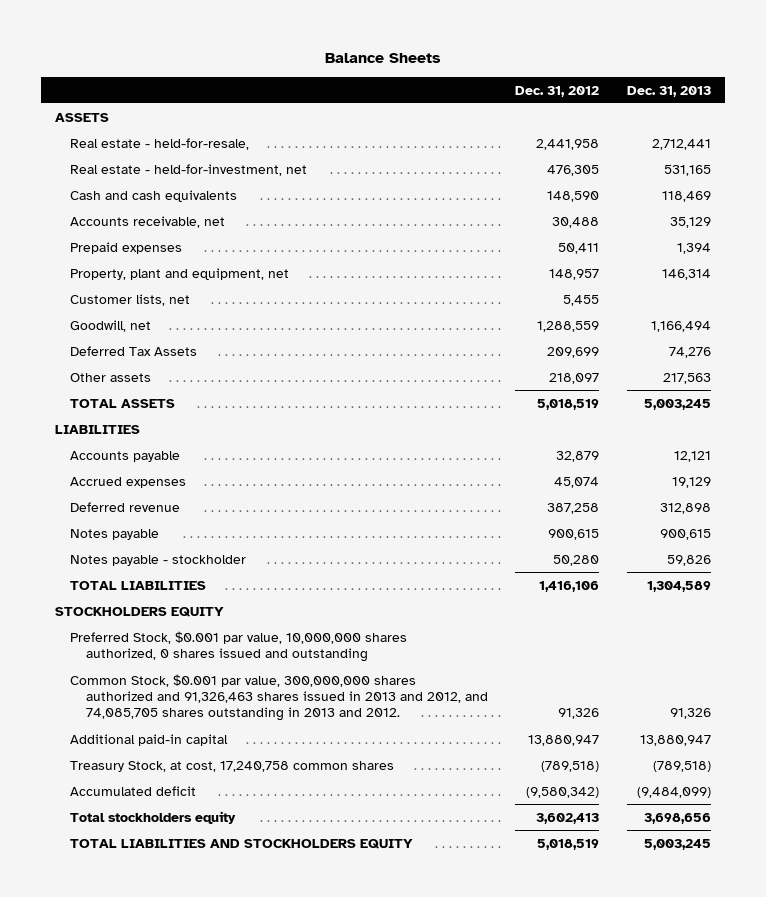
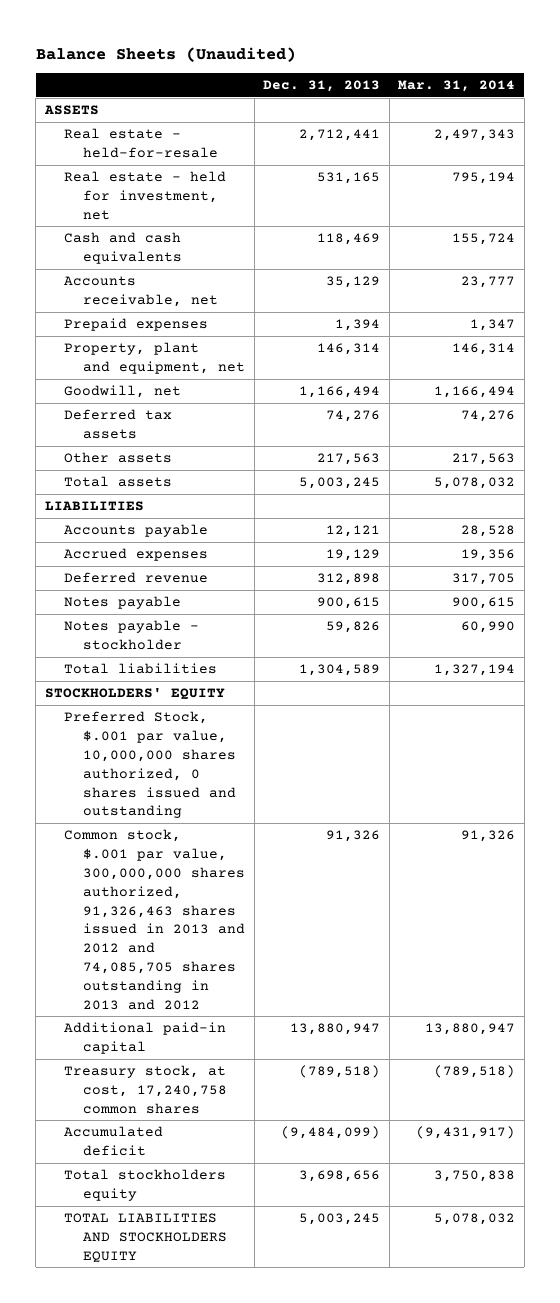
[325,52,442,63] Balance Sheets -> [35,46,296,62] Balance Sheets (Unaudited)
[515,85,600,97] Dec. 31, 2012 -> none
none -> [398,80,516,93] Mar. 31, 2014
[70,137,250,150] Real estate - held-for-resale, -> [64,128,219,158] Real estate - held-for-resale
[70,163,308,176] Real estate - held-for-investment, net -> [64,171,227,220] Real estate - held for investment, net
[70,293,191,306] Customer lists, net -> none
[70,345,198,356] Deferred Tax Assets -> [64,409,173,439] Deferred tax assets
[70,398,176,408] TOTAL ASSETS -> [64,476,173,488] Total assets
[70,580,207,590] TOTAL LIABILITIES -> [64,663,218,675] Total liabilities
[55,606,225,617] STOCKHOLDERS EQUITY -> [44,688,225,701] STOCKHOLDERS' EQUITY
[70,630,408,663] Preferred Stock, $0.001 par value, 10,000,000 shares authorized, 0 shares issued and outstanding -> [64,711,237,819] Preferred Stock, $.001 par value, 10,000,000 shares authorized, 0 shares issued and outstanding
[70,673,488,722] Common Stock, $0.001 par value, 300,000,000 shares authorized and 91,326,463 shares issued in 2013 and 2012, and 74,085,705 shares outstanding in 2013 and 2012. -> [64,829,246,1010] Common stock, $.001 par value, 300,000,000 shares authorized, 91,326,463 shares issued in 2013 and 2012 and 74,085,705 shares outstanding in 2013 and 2012
[70,760,395,772] Treasury Stock, at cost, 17,240,758 common shares -> [64,1065,228,1114] Treasury stock, at cost, 17,240,758 common shares

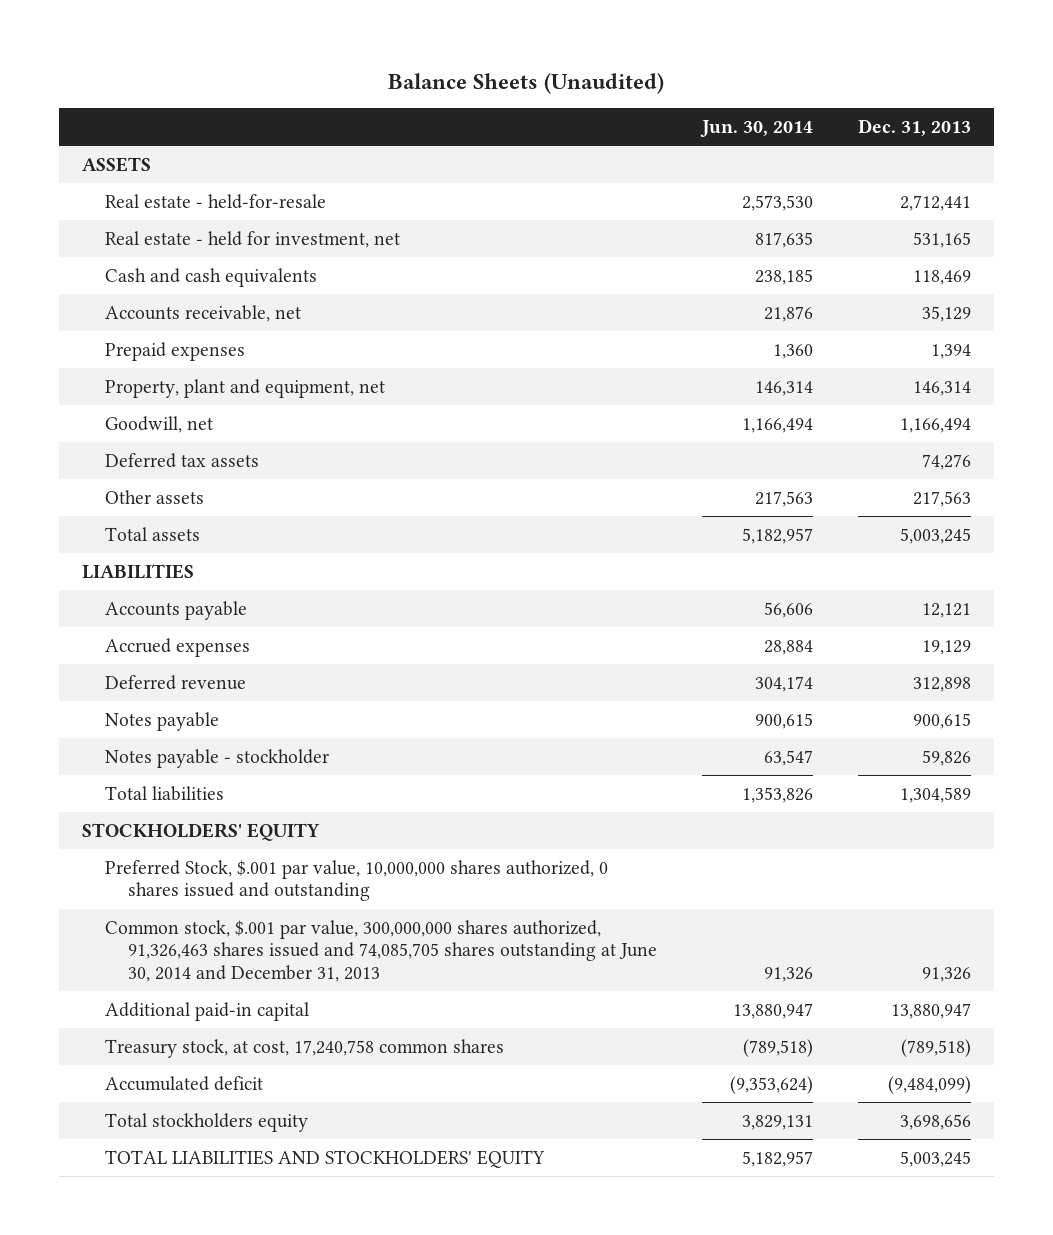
[398,80,516,93] Mar. 31, 2014 -> none
none -> [699,120,813,138] Jun. 30, 2014
[64,829,246,1010] Common stock, $.001 par value, 300,000,000 shares authorized, 91,326,463 shares issued in 2013 and 2012 and 74,085,705 shares outstanding in 2013 and 2012 -> [104,919,657,983] Common stock, $.001 par value, 300,000,000 shares authorized, 91,326,463 shares issued and 74,085,705 shares outstanding at June 30, 2014 and December 31, 2013
[64,1213,228,1262] TOTAL LIABILITIES AND STOCKHOLDERS EQUITY -> [104,1149,545,1168] TOTAL LIABILITIES AND STOCKHOLDERS' EQUITY

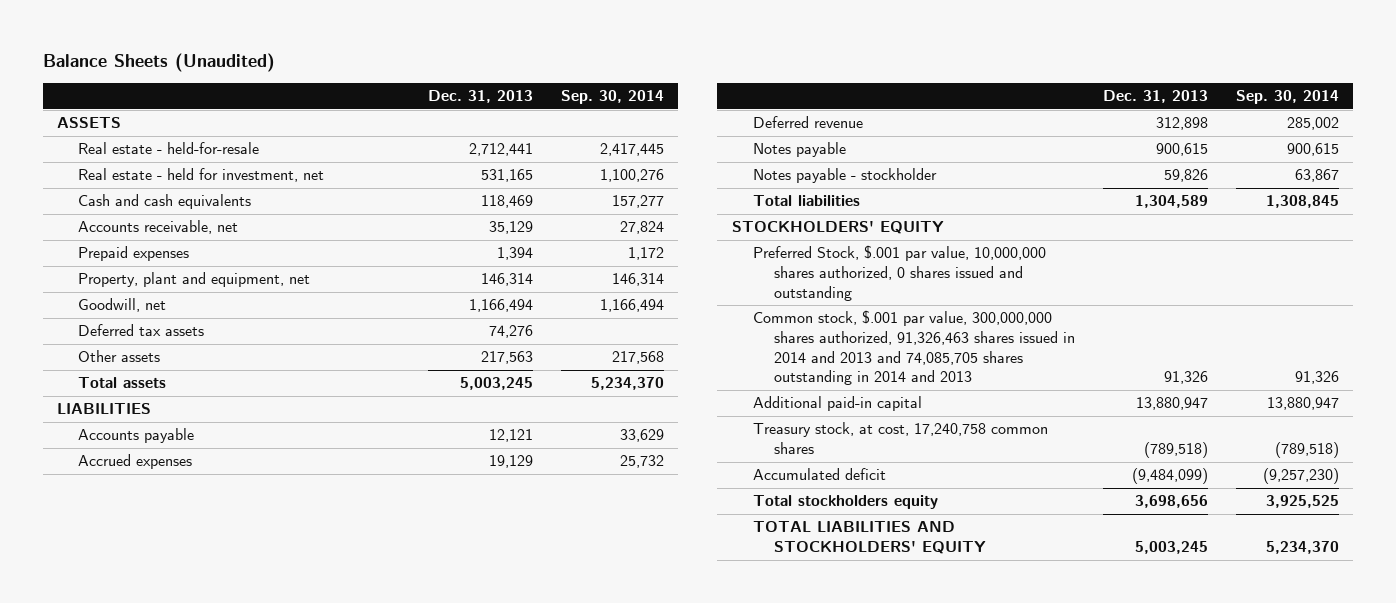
[699,120,813,138] Jun. 30, 2014 -> none
none -> [561,90,665,105] Sep. 30, 2014
[104,919,657,983] Common stock, $.001 par value, 300,000,000 shares authorized, 91,326,463 shares issued and 74,085,705 shares outstanding at June 30, 2014 and December 31, 2013 -> [752,310,1075,386] Common stock, $.001 par value, 300,000,000 shares authorized, 91,326,463 shares issued in 2014 and 2013 and 74,085,705 shares outstanding in 2014 and 2013

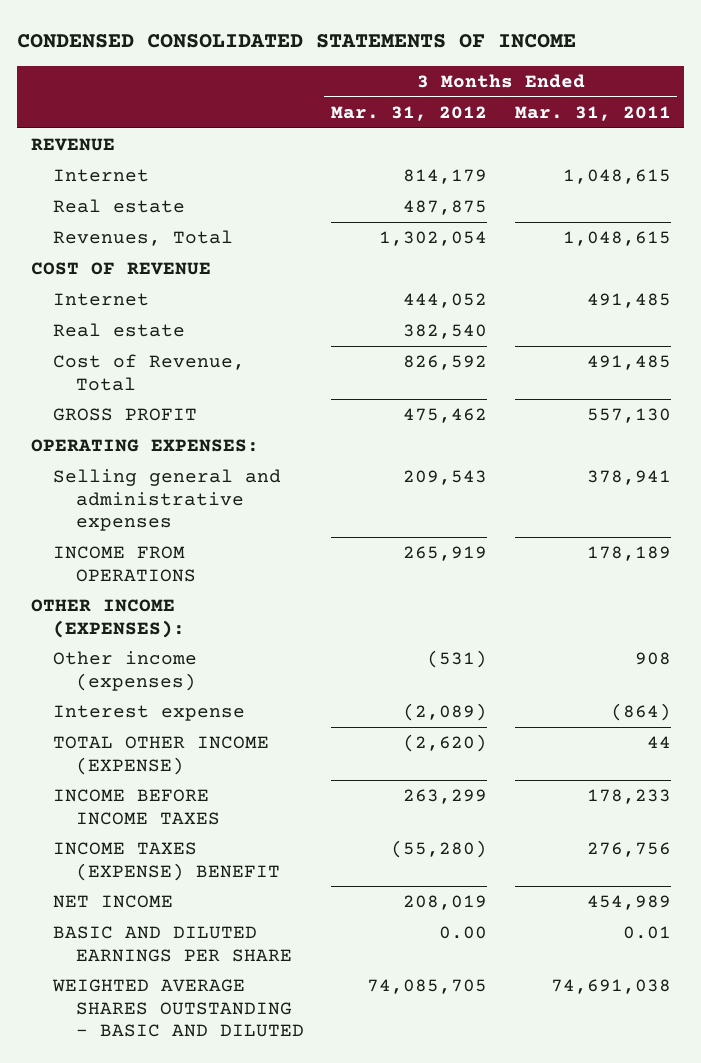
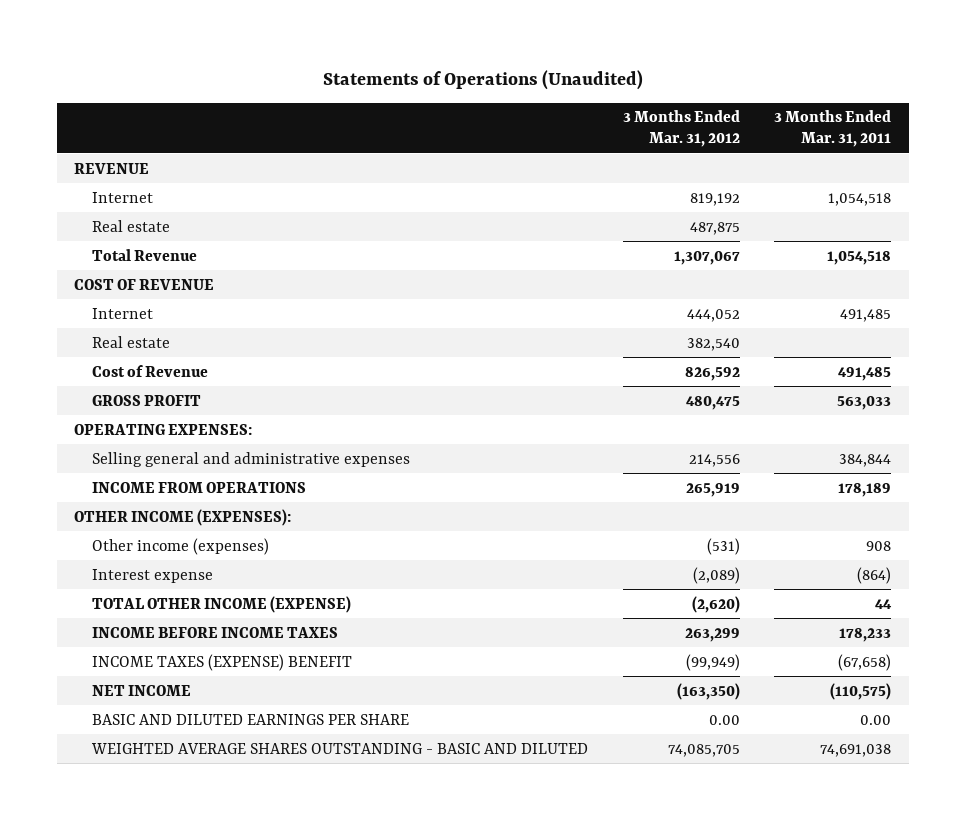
[16,33,576,48] CONDENSED CONSOLIDATED STATEMENTS OF INCOME -> [322,69,643,90] Statements of Operations (Unaudited)
[403,169,488,185] 814,179 -> [689,192,740,206] 819,192
[562,169,671,185] 1,048,615 -> [828,192,892,206] 1,054,518
[53,230,234,247] Revenues, Total -> [92,248,198,261] Total Revenue
[379,231,488,247] 1,302,054 -> [673,250,740,265] 1,307,067
[562,231,671,247] 1,048,615 -> [827,250,892,265] 1,054,518
[53,354,246,391] Cost of Revenue, Total -> [92,364,209,377] Cost of Revenue
[403,408,488,424] 475,462 -> [685,395,740,410] 480,475
[586,408,671,424] 557,130 -> [837,395,892,410] 563,033
[403,470,488,486] 209,543 -> [688,453,740,467] 214,556
[586,470,671,486] 378,941 -> [839,453,892,467] 384,844
[391,840,488,859] (55,280) -> [685,653,740,671] (99,949)
[586,842,671,858] 276,756 -> [838,653,892,671] (67,658)
[403,895,488,911] 208,019 -> [676,682,740,700] (163,350)
[586,895,671,911] 454,989 -> [830,682,892,700] (110,575)
[622,926,671,940] 0.01 -> [860,714,892,725] 0.00

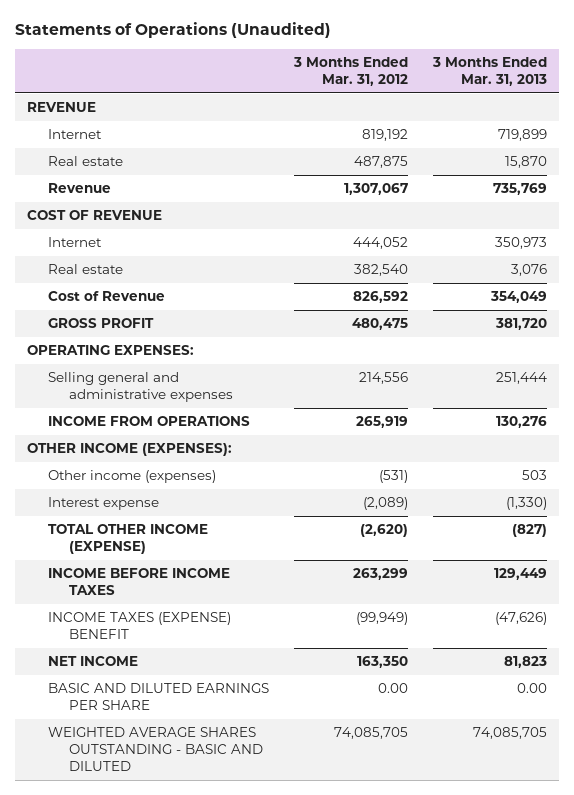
[774,110,892,148] 3 Months Ended Mar. 31, 2011 -> none
none -> [431,57,547,86] 3 Months Ended Mar. 31, 2013
[92,248,198,261] Total Revenue -> [47,183,111,194] Revenue
[676,682,740,700] (163,350) -> [356,656,408,669] 163,350

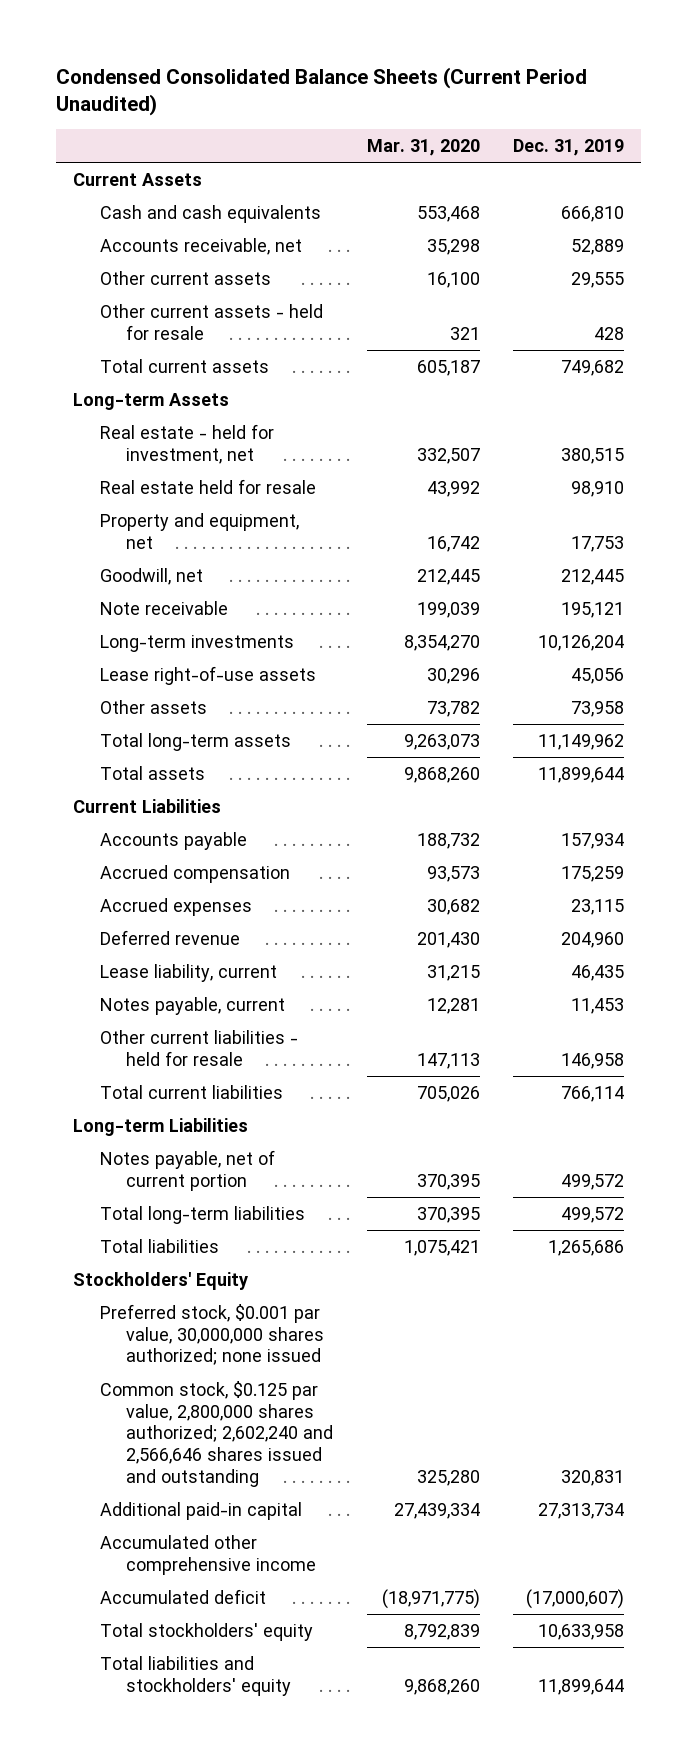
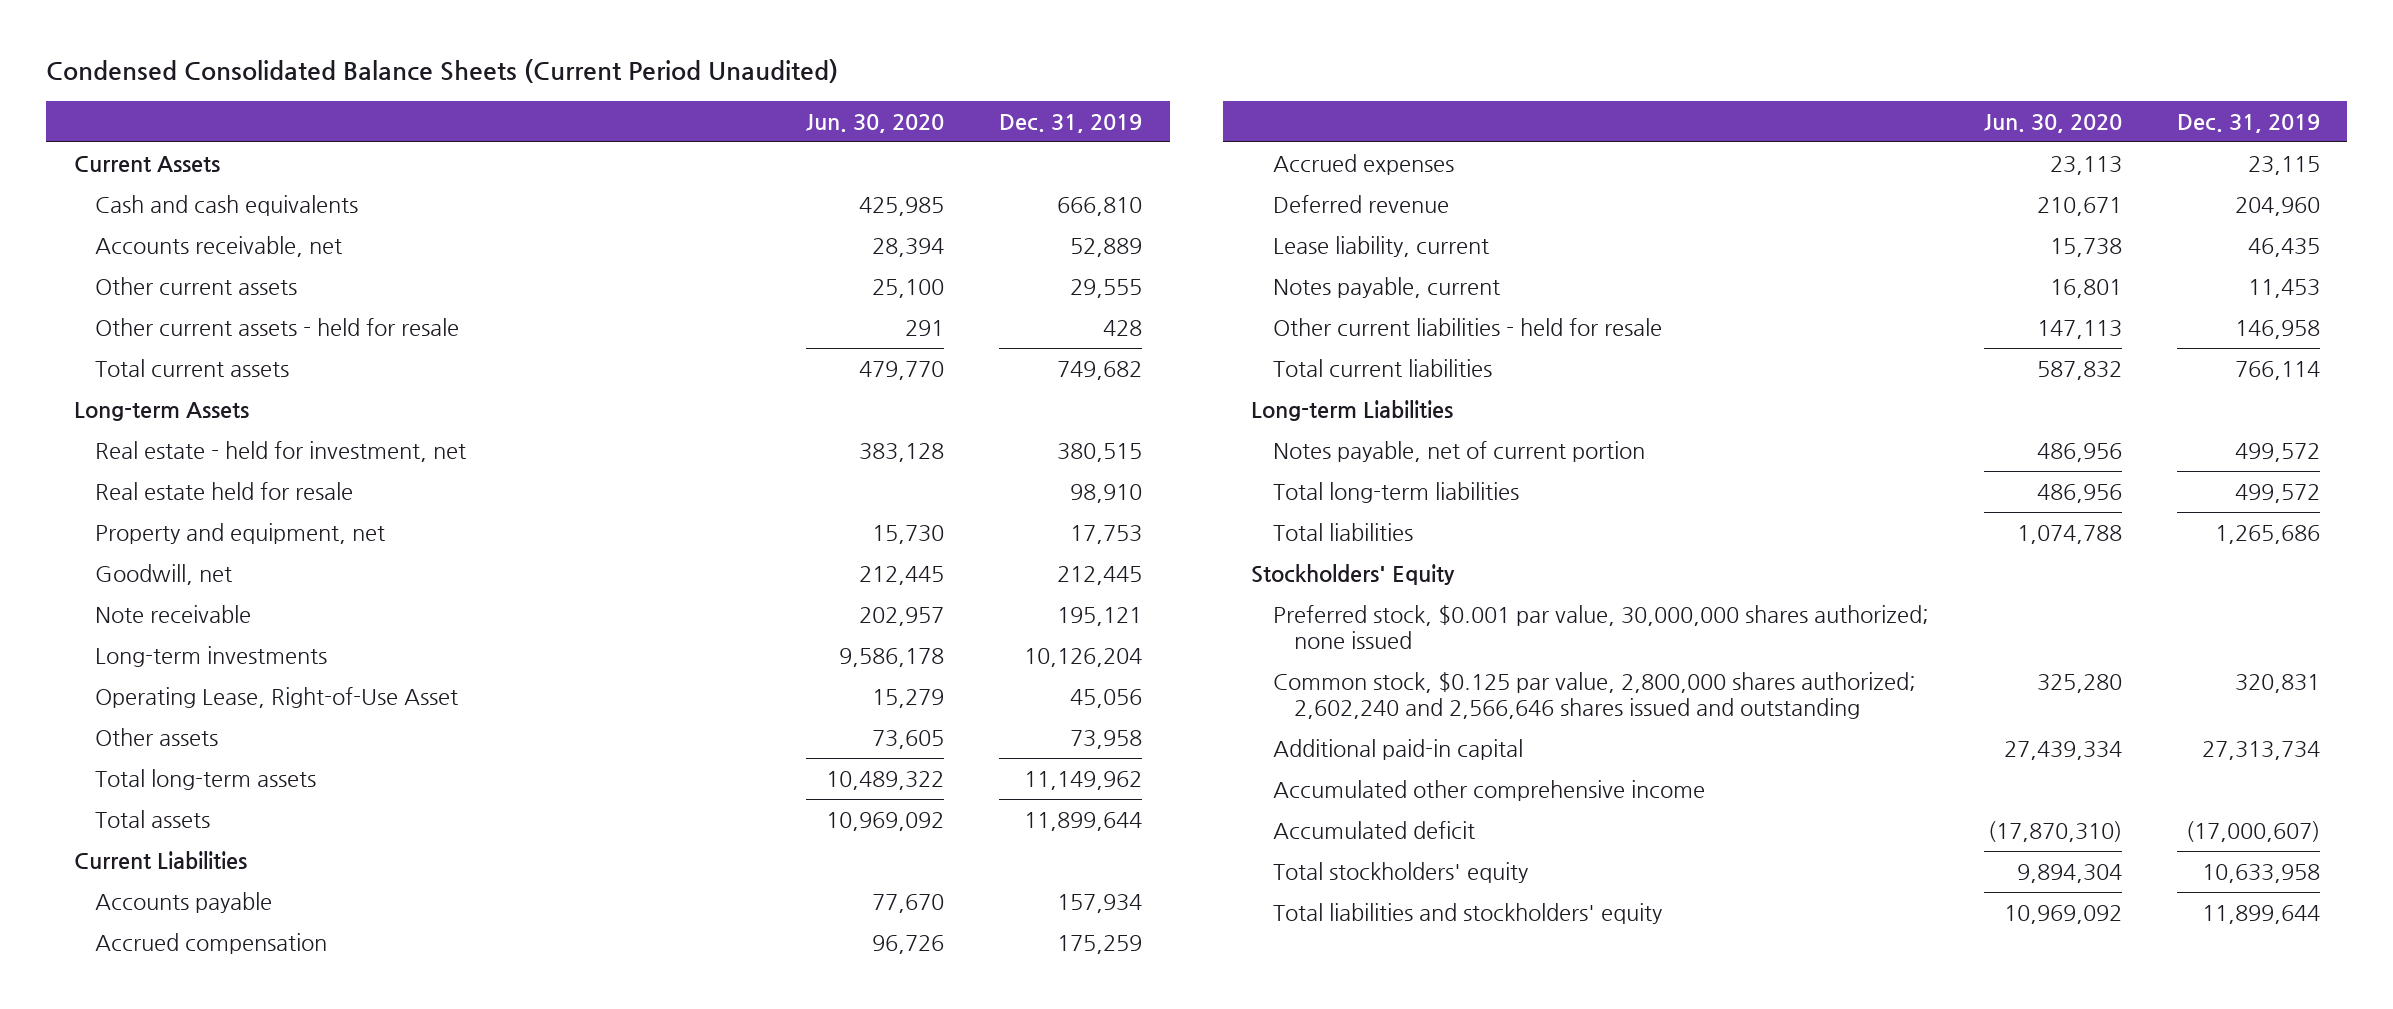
[366,139,480,157] Mar. 31, 2020 -> none
none -> [806,113,945,133] Jun. 30, 2020
[99,665,316,685] Lease right-of-use assets -> [95,687,459,709] Operating Lease, Right-of-Use Asset

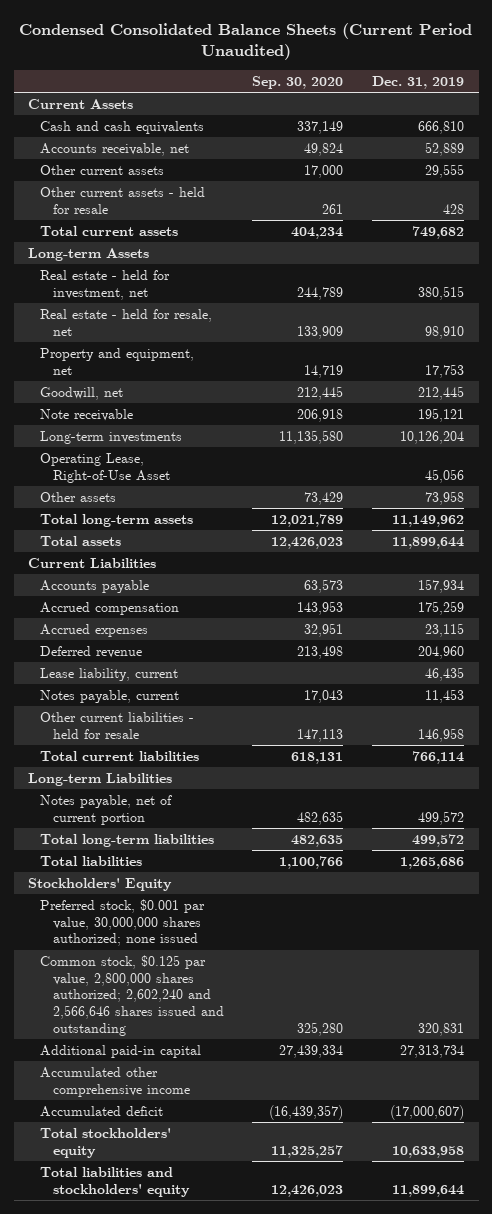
[806,113,945,133] Jun. 30, 2020 -> none
none -> [252,75,344,89] Sep. 30, 2020
[95,482,354,501] Real estate held for resale -> [40,308,213,336] Real estate - held for resale, net

